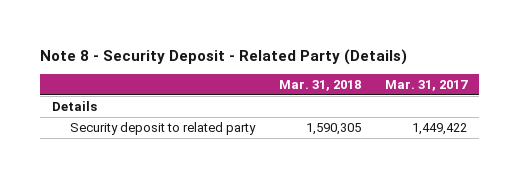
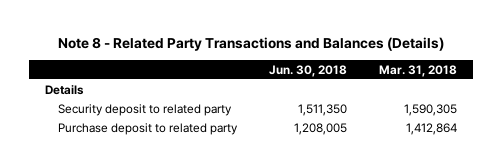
[40,48,408,65] Note 8 - Security Deposit - Related Party (Details) -> [58,37,445,52] Note 8 - Related Party Transactions and Balances (Details)
[384,79,468,91] Mar. 31, 2017 -> none
none -> [268,64,347,77] Jun. 30, 2018
none -> [57,122,238,135] Purchase deposit to related party

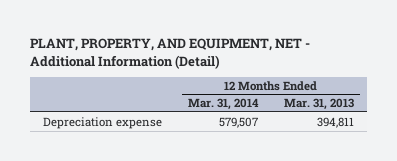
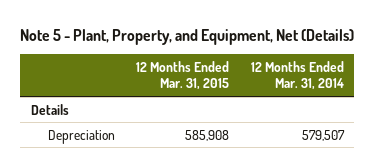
[30,38,311,69] PLANT, PROPERTY, AND EQUIPMENT, NET - Additional Information (Detail) -> [20,28,355,45] Note 5 - Plant, Property, and Equipment, Net (Details)
[283,98,354,111] Mar. 31, 2013 -> none
none -> [136,60,230,91] 12 Months Ended Mar. 31, 2015
none -> [30,103,69,115] Details
[43,116,163,129] Depreciation expense -> [47,129,115,144] Depreciation

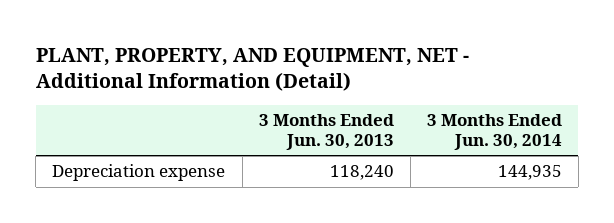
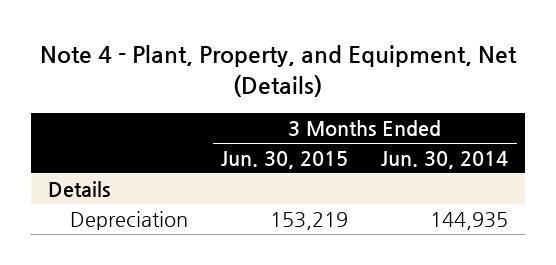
[35,48,469,92] PLANT, PROPERTY, AND EQUIPMENT, NET - Additional Information (Detail) -> [39,45,517,98] Note 4 - Plant, Property, and Equipment, Net (Details)
[258,114,394,151] 3 Months Ended Jun. 30, 2013 -> none
none -> [221,150,349,169] Jun. 30, 2015
none -> [47,180,110,197] Details
[52,164,226,182] Depreciation expense -> [70,210,189,230] Depreciation

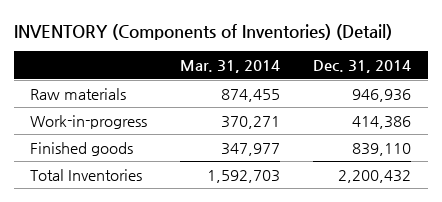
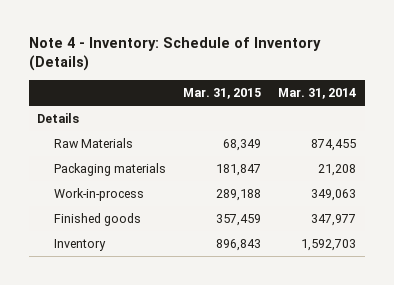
[14,23,393,40] INVENTORY (Components of Inventories) (Detail) -> [28,36,321,72] Note 4 - Inventory: Schedule of Inventory (Details)
[313,60,412,74] Dec. 31, 2014 -> none
none -> [183,87,262,99] Mar. 31, 2015
none -> [37,113,80,124] Details
[30,87,127,100] Raw materials -> [53,138,133,149] Raw Materials
none -> [53,163,166,177] Packaging materials
[30,114,148,129] Work-in-progress -> [53,188,144,202] Work-in-process
[221,115,281,129] 370,271 -> [311,189,357,202] 349,063
[30,168,143,181] Total Inventories -> [53,239,106,252] Inventory

